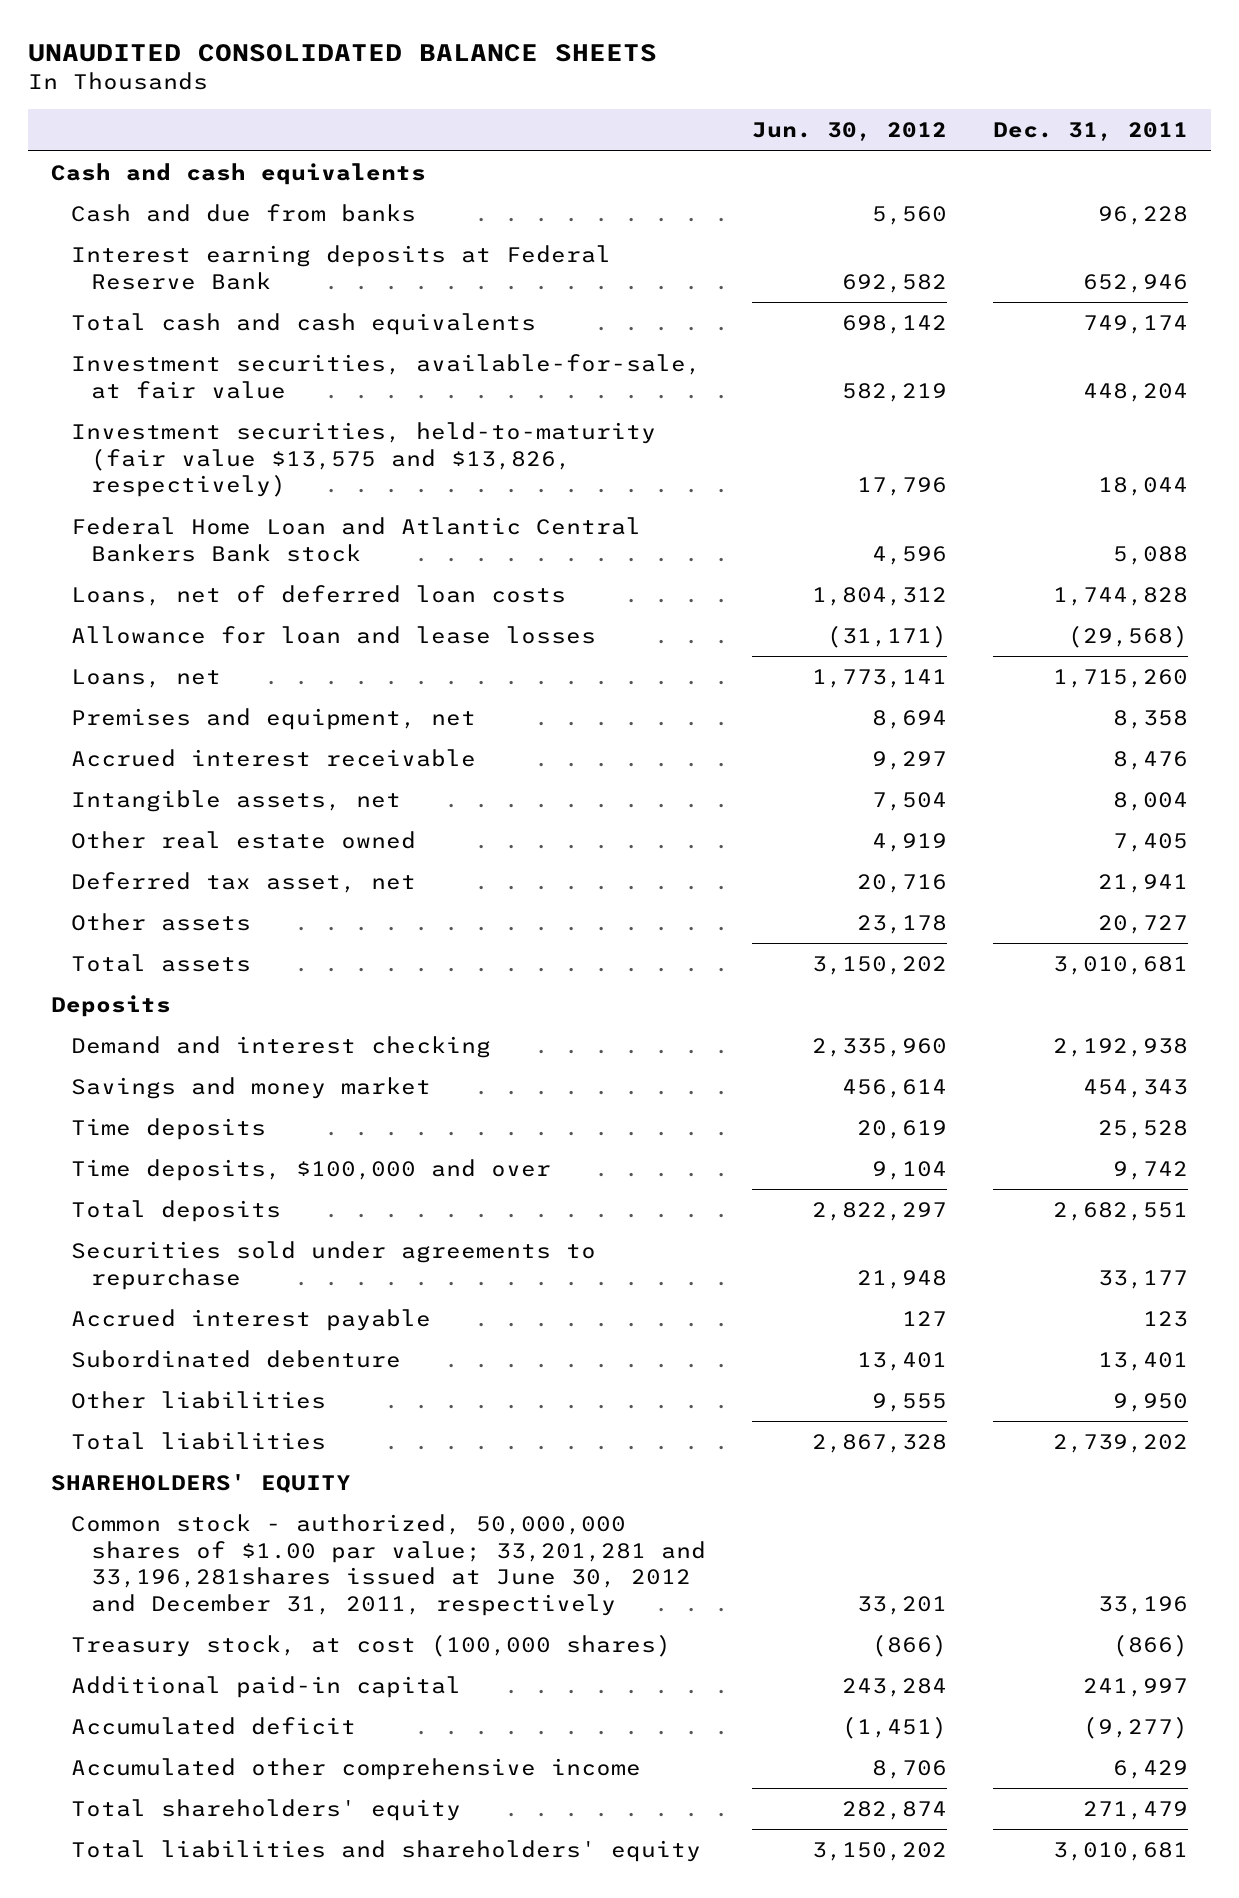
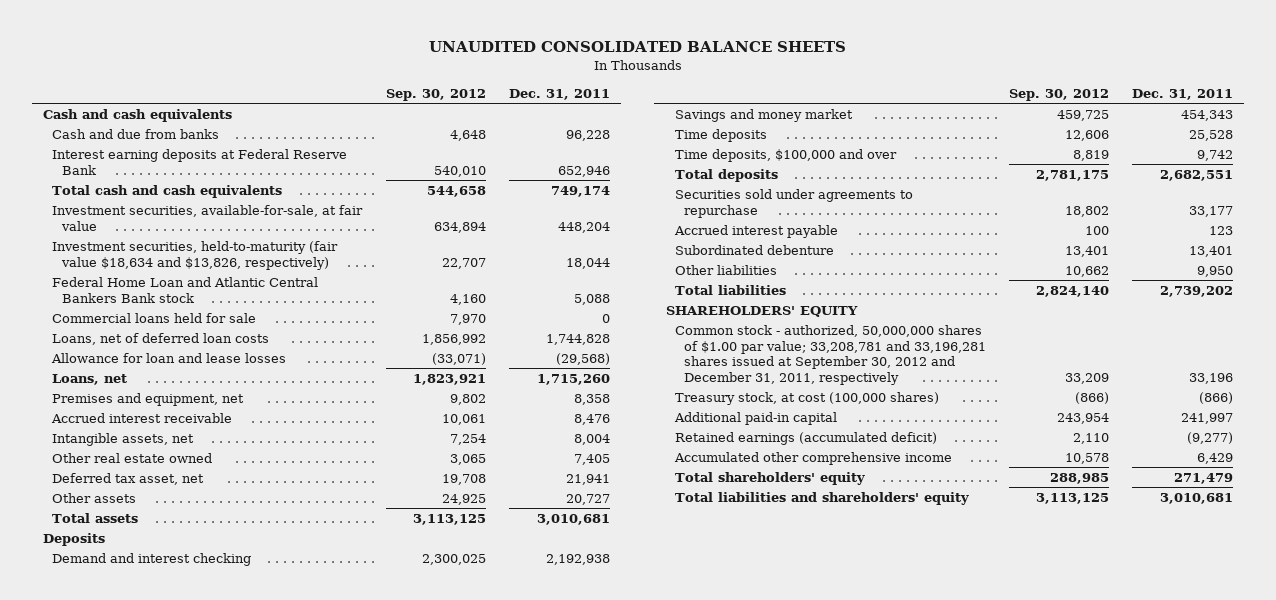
[752,122,948,142] Jun. 30, 2012 -> none
none -> [386,88,487,101] Sep. 30, 2012
[71,422,657,498] Investment securities, held-to-maturity (fair value $13,575 and $13,826, respectively) -> [52,240,339,270] Investment securities, held-to-maturity (fair value $18,634 and $13,826, respectively)
none -> [52,312,257,323] Commercial loans held for sale
[71,1514,707,1616] Common stock - authorized, 50,000,000 shares of $1.00 par value; 33,201,281 and 33,196,281shares issued at June 30, 2012 and December 31, 2011, respectively -> [674,324,987,386] Common stock - authorized, 50,000,000 shares of $1.00 par value; 33,208,781 and 33,196,281 shares issued at September 30, 2012 and December 31, 2011, respectively
[71,1717,357,1736] Accumulated deficit -> [674,431,937,445] Retained earnings (accumulated deficit)

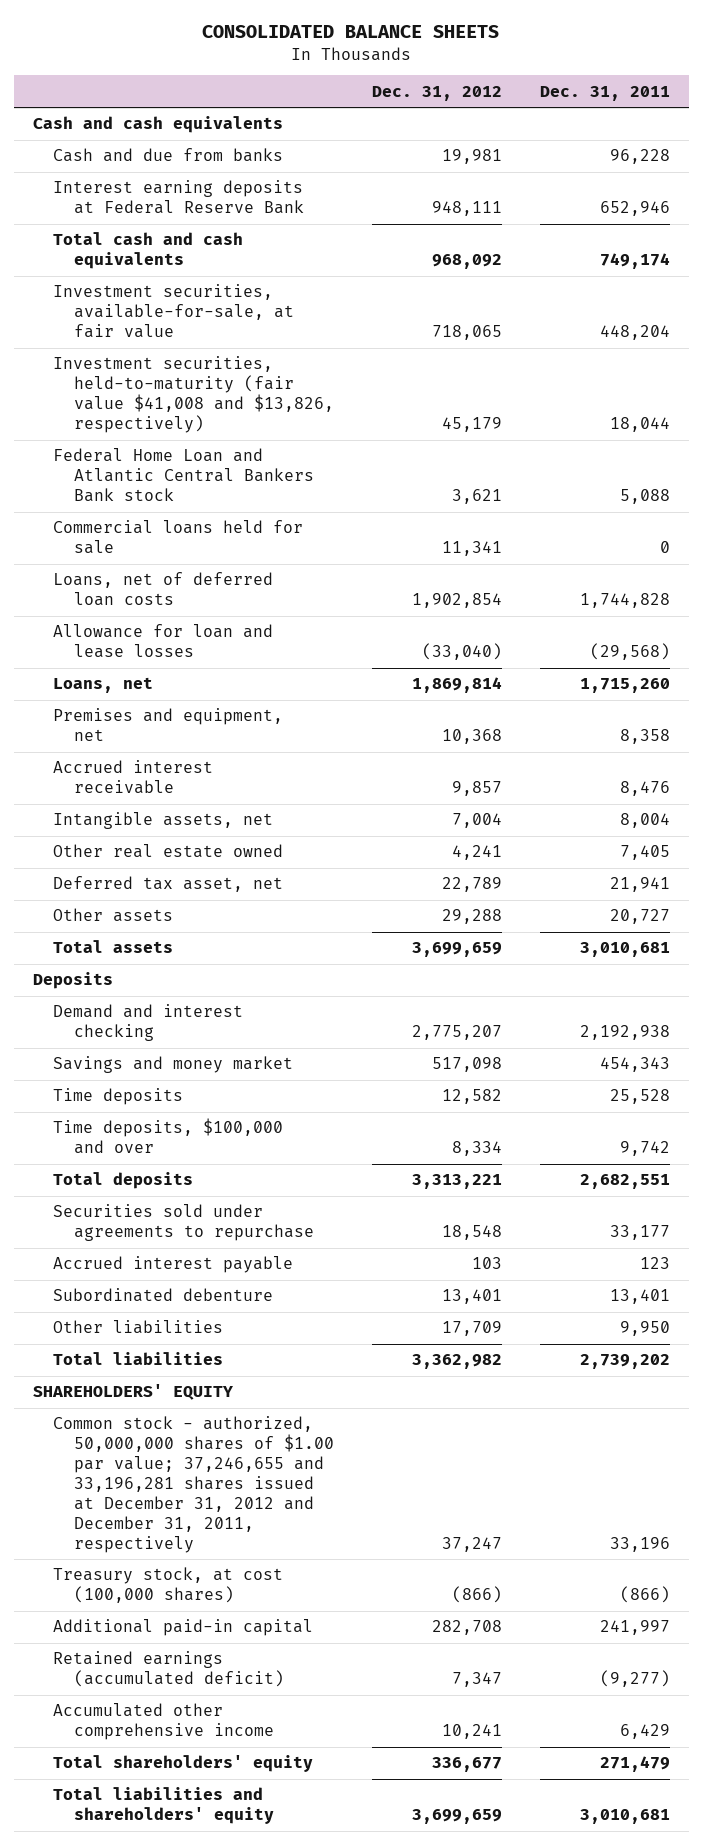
[428,41,846,53] UNAUDITED CONSOLIDATED BALANCE SHEETS -> [202,25,500,39] CONSOLIDATED BALANCE SHEETS
[386,88,487,101] Sep. 30, 2012 -> none
none -> [372,85,503,101] Dec. 31, 2012
[52,240,339,270] Investment securities, held-to-maturity (fair value $18,634 and $13,826, respectively) -> [53,356,335,434] Investment securities, held-to-maturity (fair value $41,008 and $13,826, respectively)
[674,324,987,386] Common stock - authorized, 50,000,000 shares of $1.00 par value; 33,208,781 and 33,196,281 shares issued at September 30, 2012 and December 31, 2011, respectively -> [53,1416,335,1553] Common stock - authorized, 50,000,000 shares of $1.00 par value; 37,246,655 and 33,196,281 shares issued at December 31, 2012 and December 31, 2011, respectively

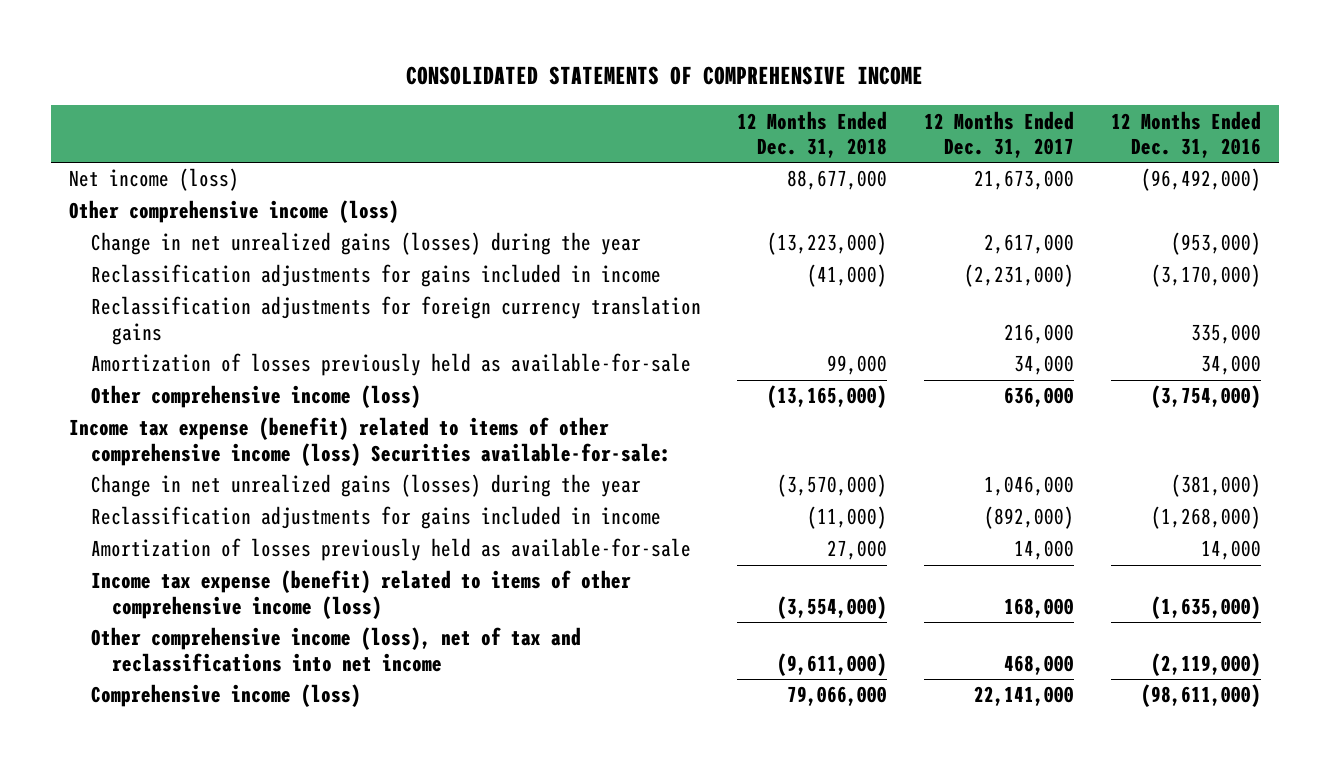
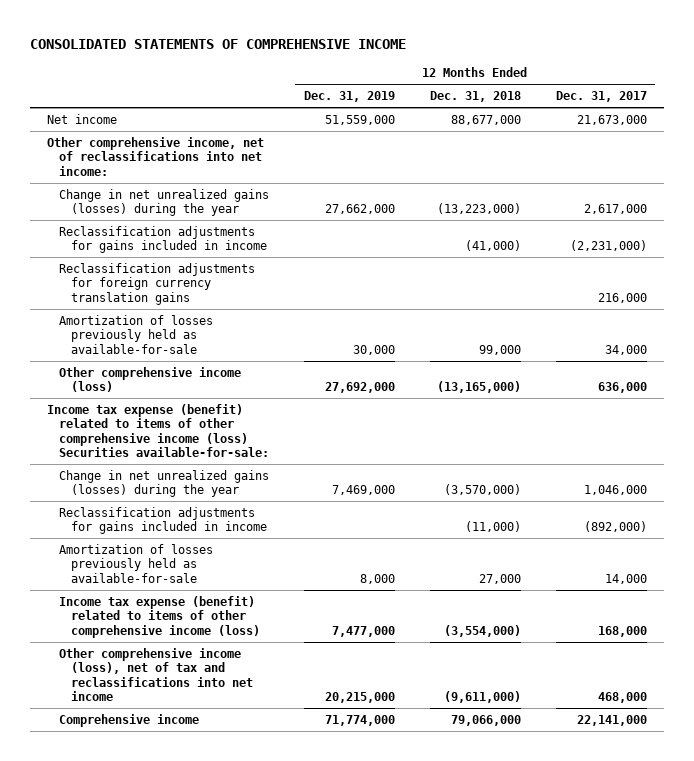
[1110,110,1261,158] 12 Months Ended Dec. 31, 2016 -> none
none -> [304,91,396,103] Dec. 31, 2019
[69,168,240,192] Net income (loss) -> [47,113,118,124] Net income
[69,200,400,224] Other comprehensive income (loss) -> [47,136,265,176] Other comprehensive income, net of reclassifications into net income:
[90,684,361,708] Comprehensive income (loss) -> [59,713,200,727] Comprehensive income

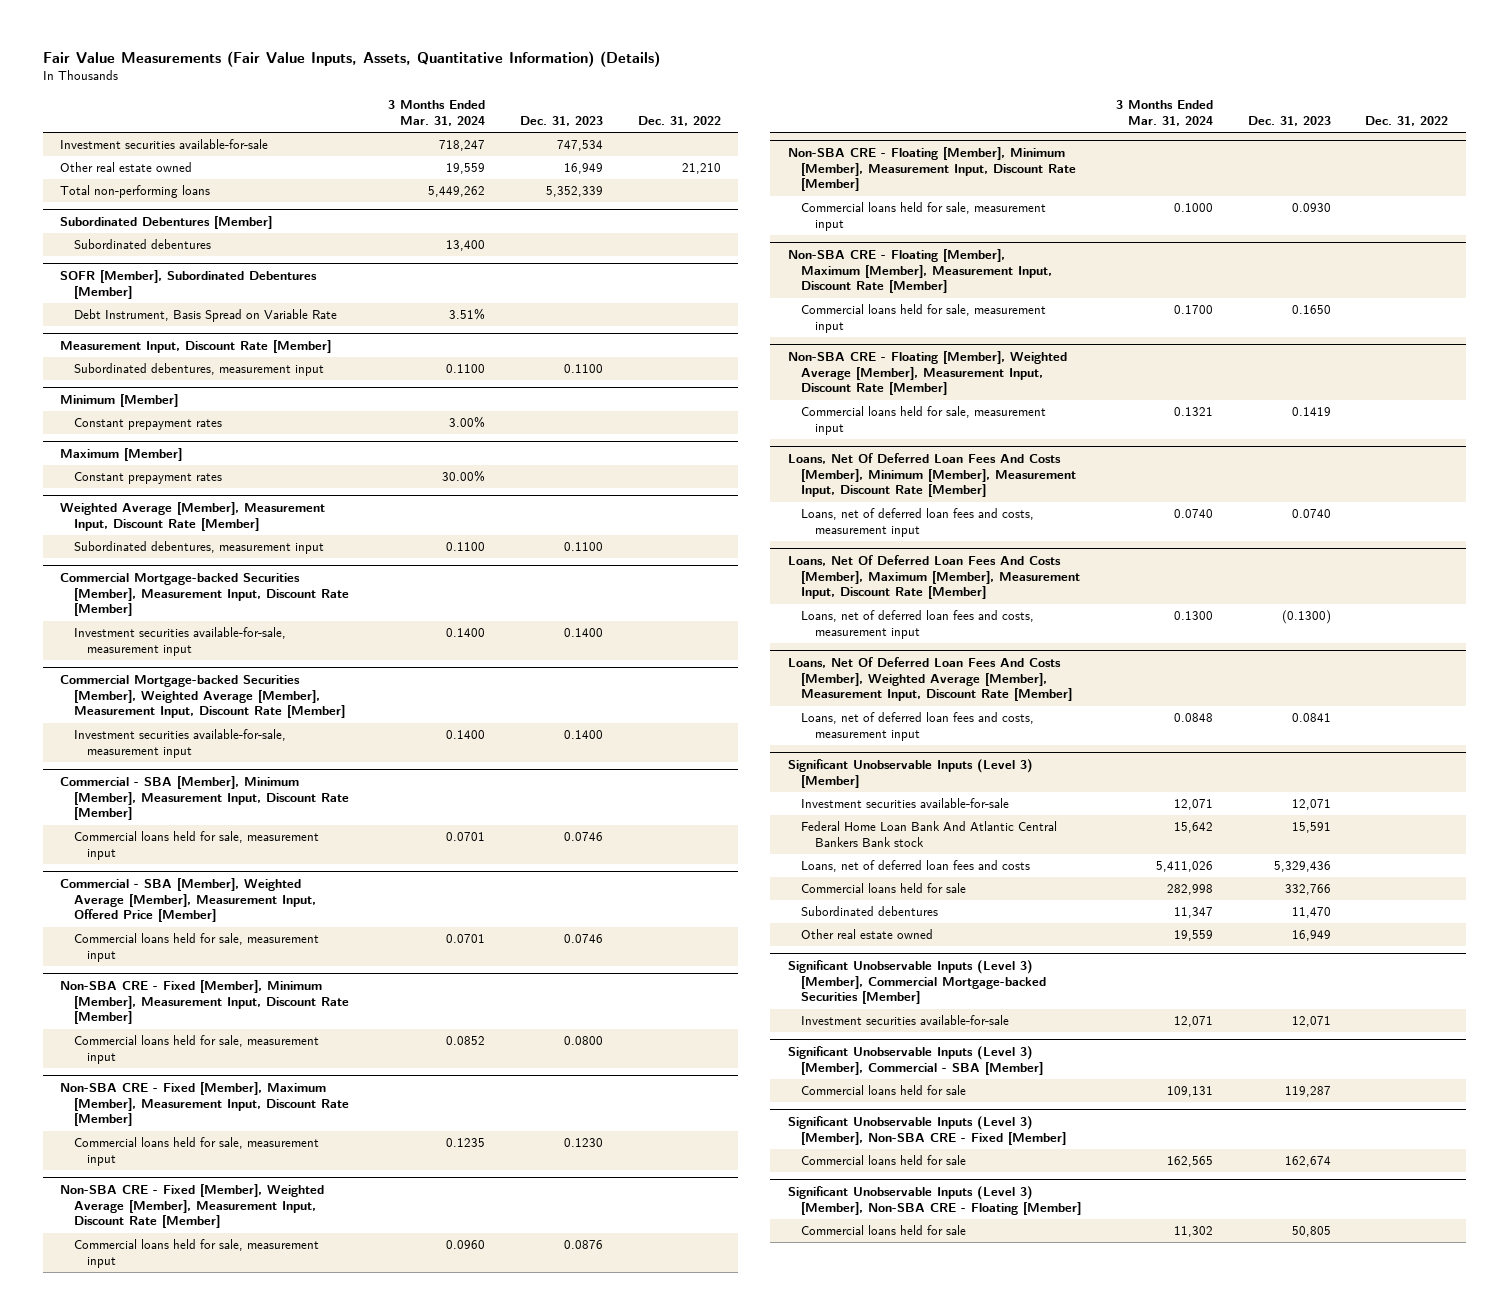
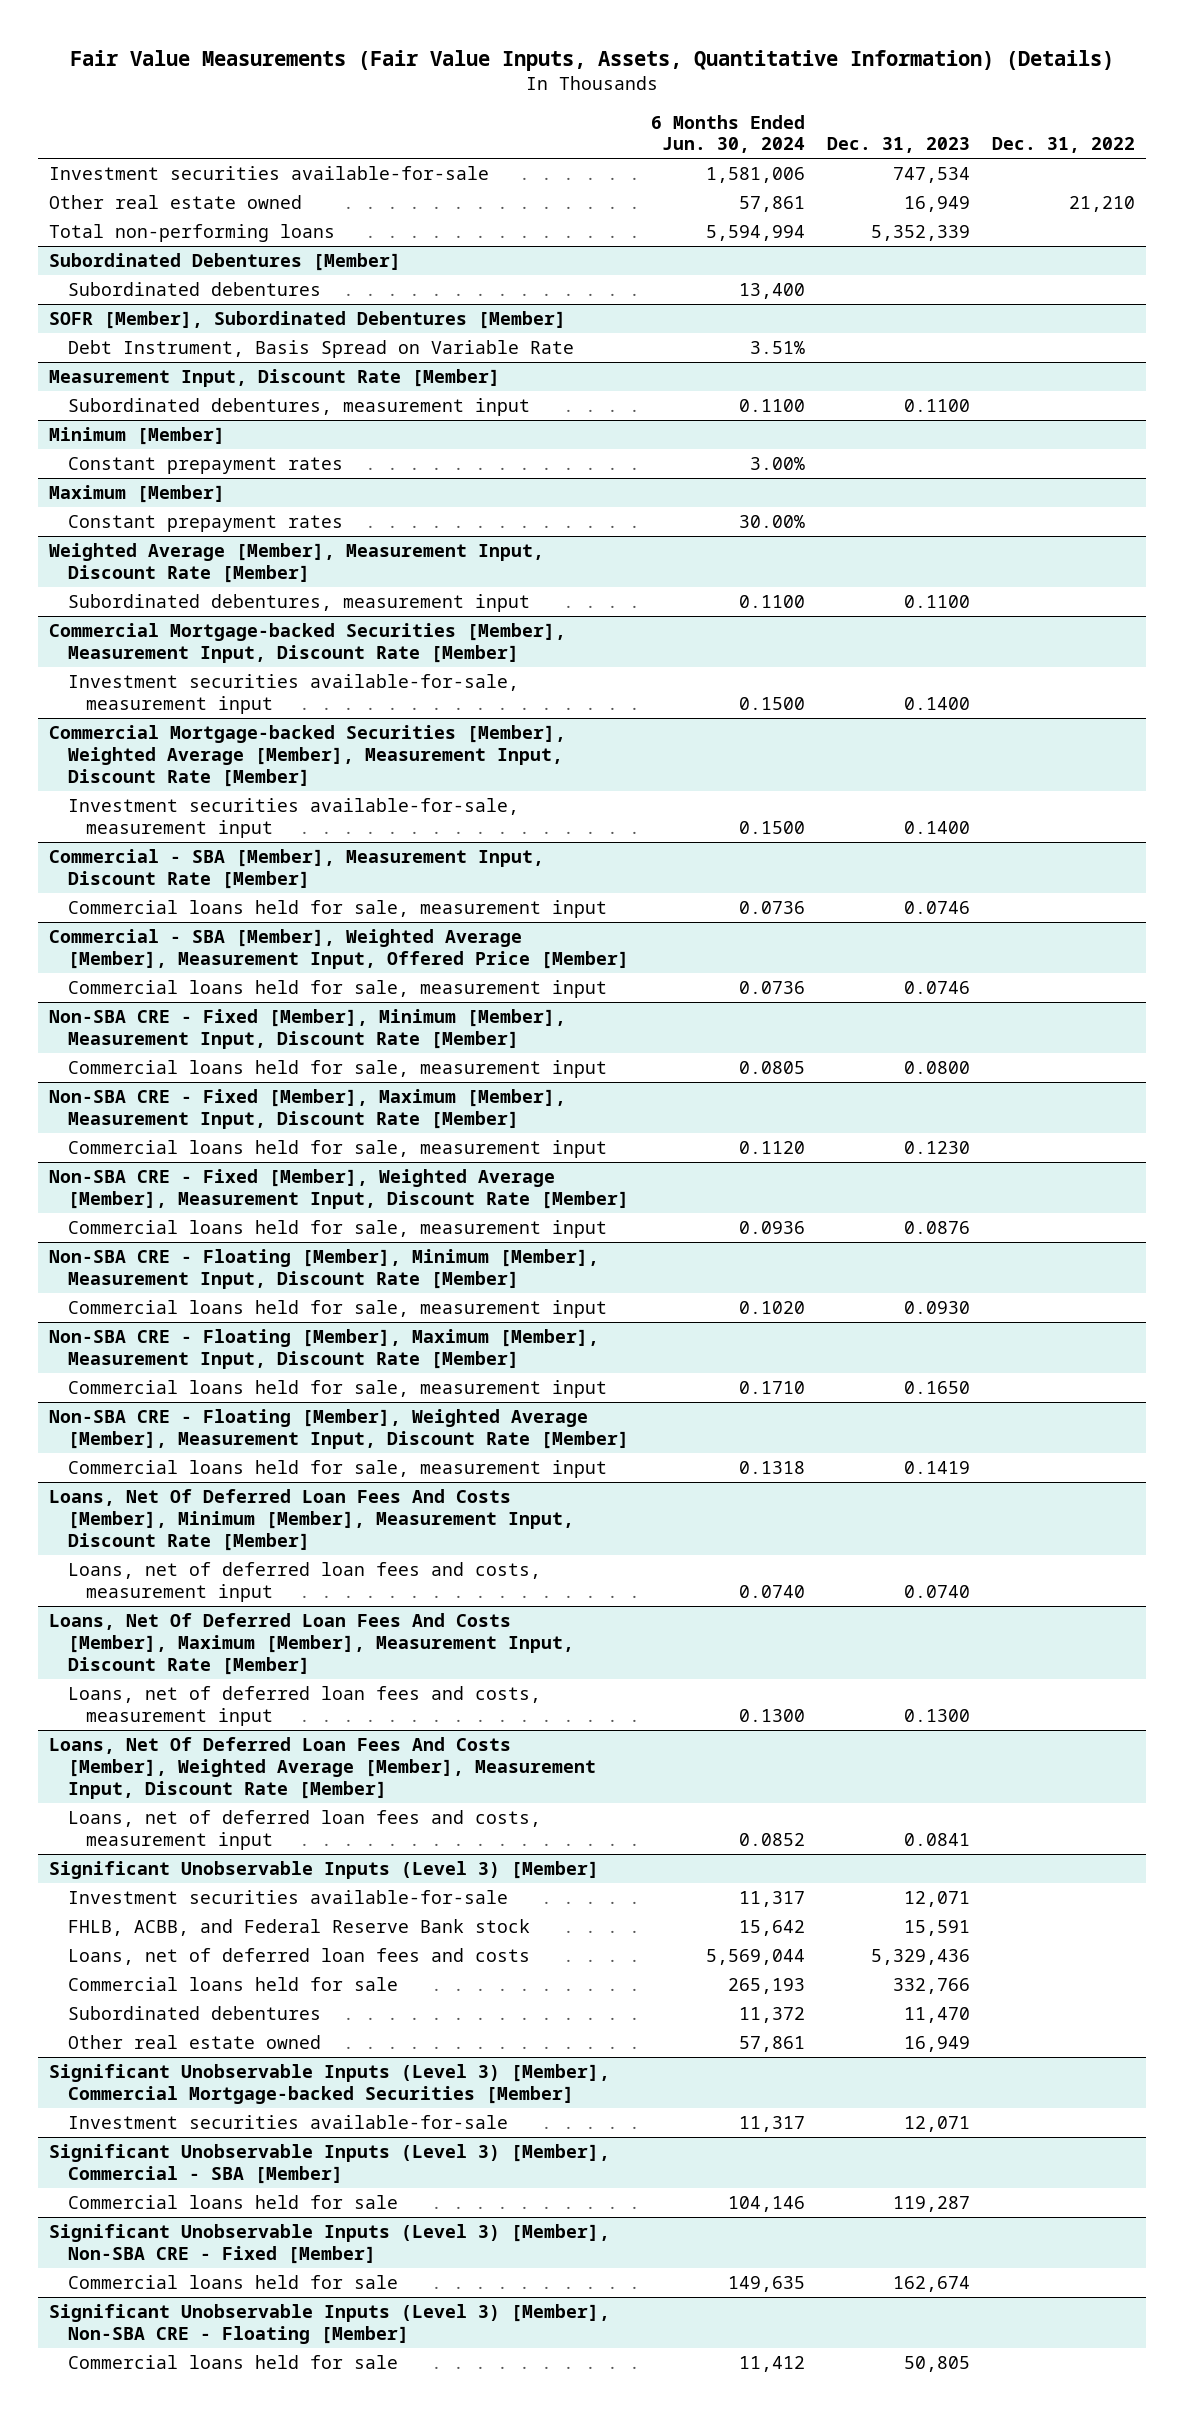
[388,100,486,126] 3 Months Ended Mar. 31, 2024 -> none
none -> [650,114,805,154] 6 Months Ended Jun. 30, 2024
[60,776,349,821] Commercial - SBA [Member], Minimum [Member], Measurement Input, Discount Rate [Member] -> [48,848,544,889] Commercial - SBA [Member], Measurement Input, Discount Rate [Member]
[1281,610,1331,625] (0.1300) -> [904,1708,971,1722] 0.1300
[801,821,1058,847] Federal Home Loan Bank And Atlantic Central Bankers Bank stock -> [67,1918,530,1936] FHLB, ACBB, and Federal Reserve Bank stock

